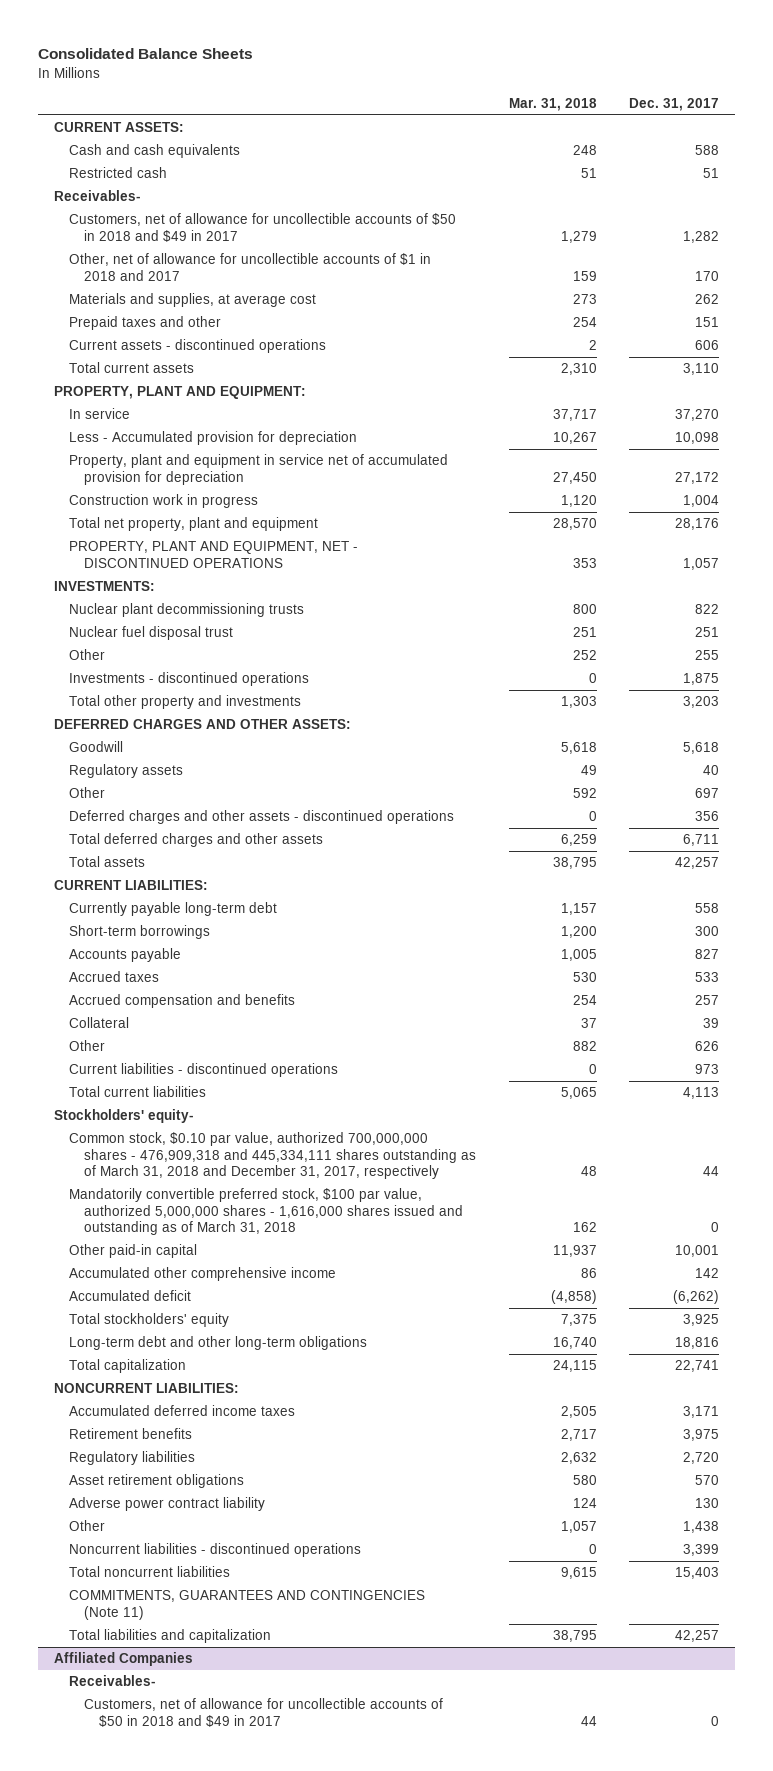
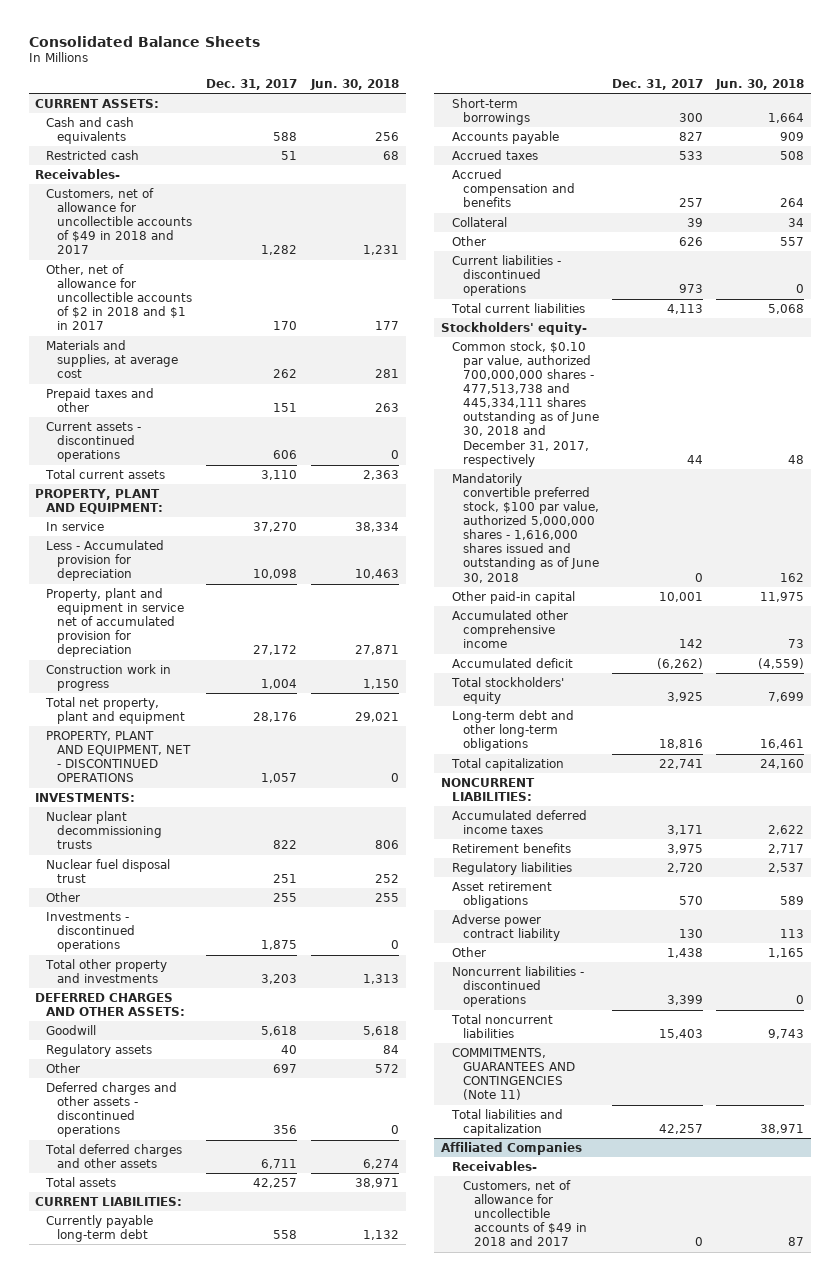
[508,97,597,111] Mar. 31, 2018 -> none
none -> [309,78,399,90] Jun. 30, 2018
[69,213,457,242] Customers, net of allowance for uncollectible accounts of $50 in 2018 and $49 in 2017 -> [46,187,193,255] Customers, net of allowance for uncollectible accounts of $49 in 2018 and 2017
[69,253,432,281] Other, net of allowance for uncollectible accounts of $1 in 2018 and 2017 -> [46,263,193,331] Other, net of allowance for uncollectible accounts of $2 in 2018 and $1 in 2017
[69,1132,477,1180] Common stock, $0.10 par value, authorized 700,000,000 shares - 476,909,318 and 445,334,111 shares outstanding as of March 31, 2018 and December 31, 2017, respectively -> [451,340,599,467] Common stock, $0.10 par value, authorized 700,000,000 shares - 477,513,738 and 445,334,111 shares outstanding as of June 30, 2018 and December 31, 2017, respectively
[69,1188,464,1236] Mandatorily convertible preferred stock, $100 par value, authorized 5,000,000 shares - 1,616,000 shares issued and outstanding as of March 31, 2018 -> [451,472,599,583] Mandatorily convertible preferred stock, $100 par value, authorized 5,000,000 shares - 1,616,000 shares issued and outstanding as of June 30, 2018
[84,1698,444,1727] Customers, net of allowance for uncollectible accounts of $50 in 2018 and $49 in 2017 -> [462,1179,587,1247] Customers, net of allowance for uncollectible accounts of $49 in 2018 and 2017

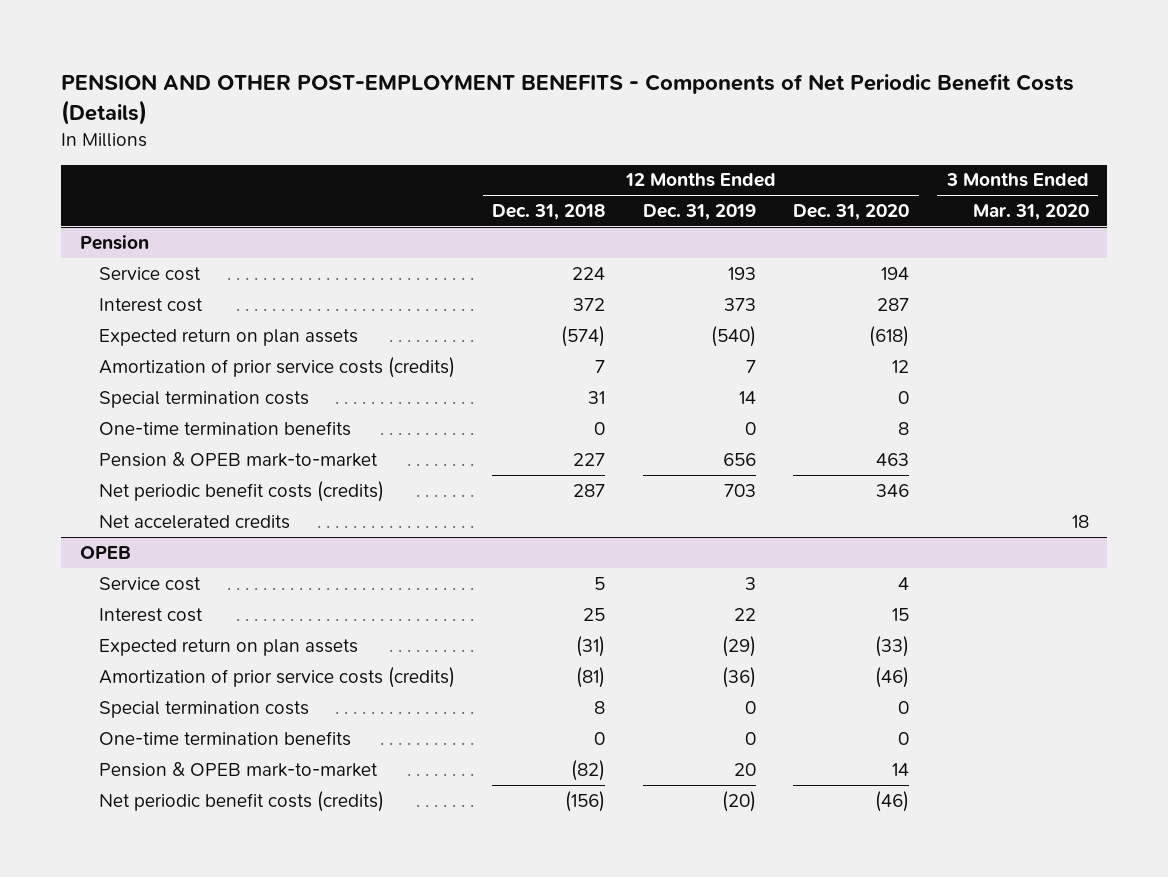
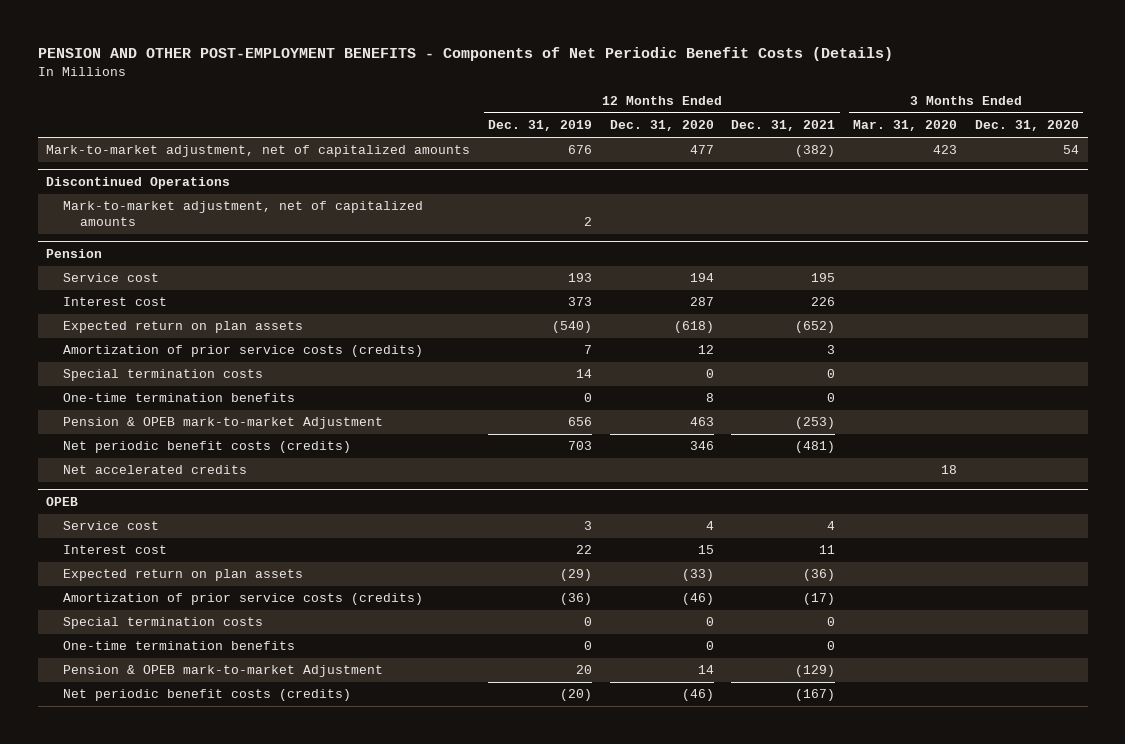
[492,203,606,220] Dec. 31, 2018 -> none
none -> [731,120,836,132] Dec. 31, 2021
none -> [974,120,1079,132] Dec. 31, 2020
none -> [46,145,471,158] Mark-to-market adjustment, net of capitalized amounts
none -> [46,177,231,190] Discontinued Operations
none -> [63,201,424,227] Mark-to-market adjustment, net of capitalized amounts
[98,451,378,467] Pension & OPEB mark-to-market -> [63,417,384,430] Pension & OPEB mark-to-market Adjustment
[98,761,378,777] Pension & OPEB mark-to-market -> [63,665,384,678] Pension & OPEB mark-to-market Adjustment

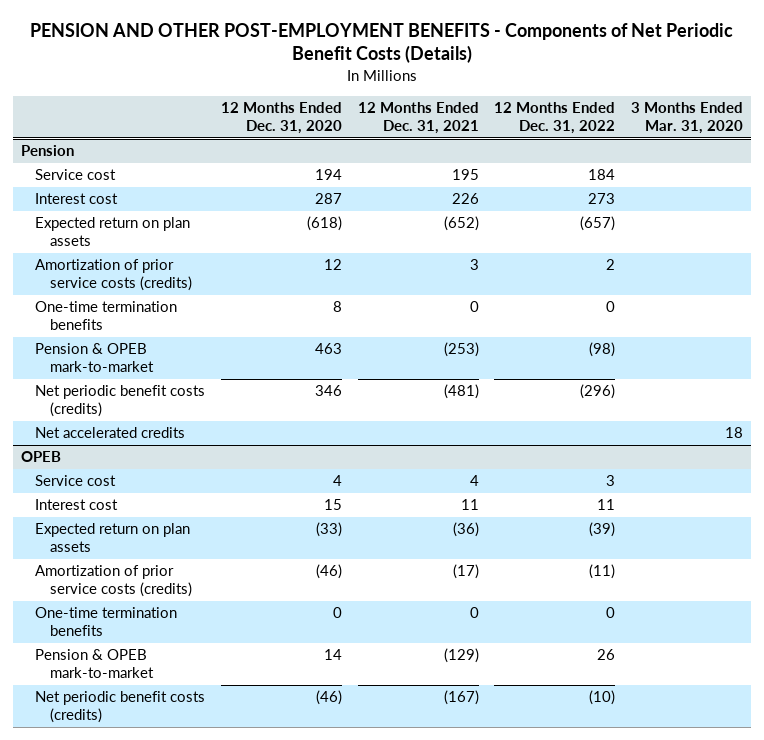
[488,120,593,132] Dec. 31, 2019 -> none
[974,120,1079,132] Dec. 31, 2020 -> none
none -> [494,102,616,135] 12 Months Ended Dec. 31, 2022
[46,145,471,158] Mark-to-market adjustment, net of capitalized amounts -> none
[46,177,231,190] Discontinued Operations -> none
[63,201,424,227] Mark-to-market adjustment, net of capitalized amounts -> none
[63,369,264,382] Special termination costs -> none
[63,417,384,430] Pension & OPEB mark-to-market Adjustment -> [35,343,154,373] Pension & OPEB mark-to-market
[63,617,264,630] Special termination costs -> none
[63,665,384,678] Pension & OPEB mark-to-market Adjustment -> [35,649,154,679] Pension & OPEB mark-to-market

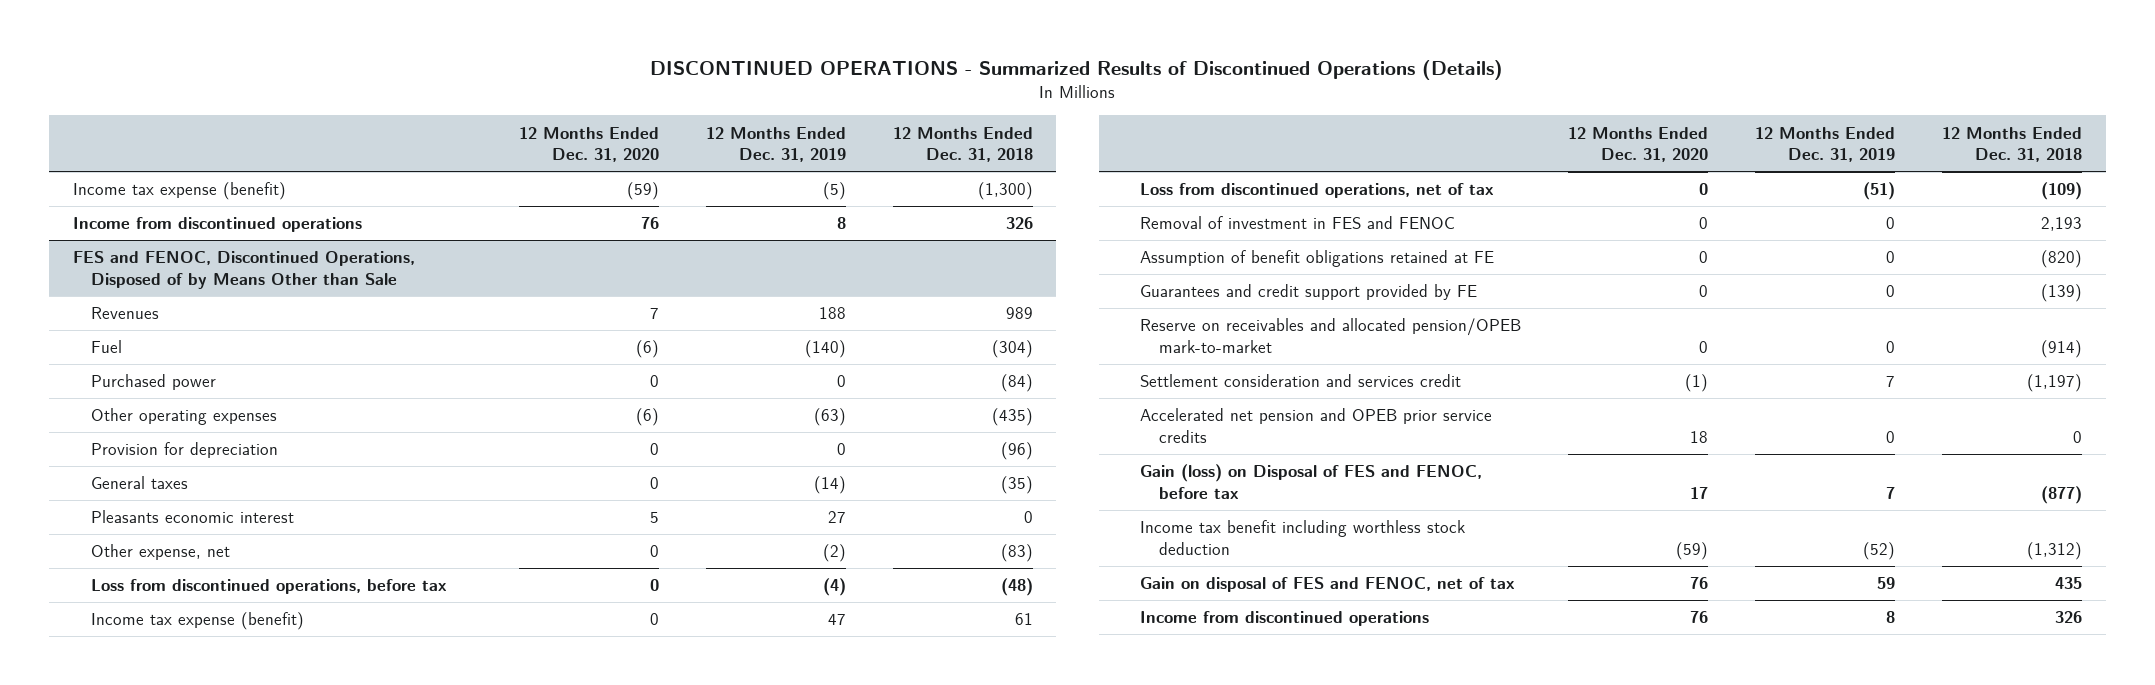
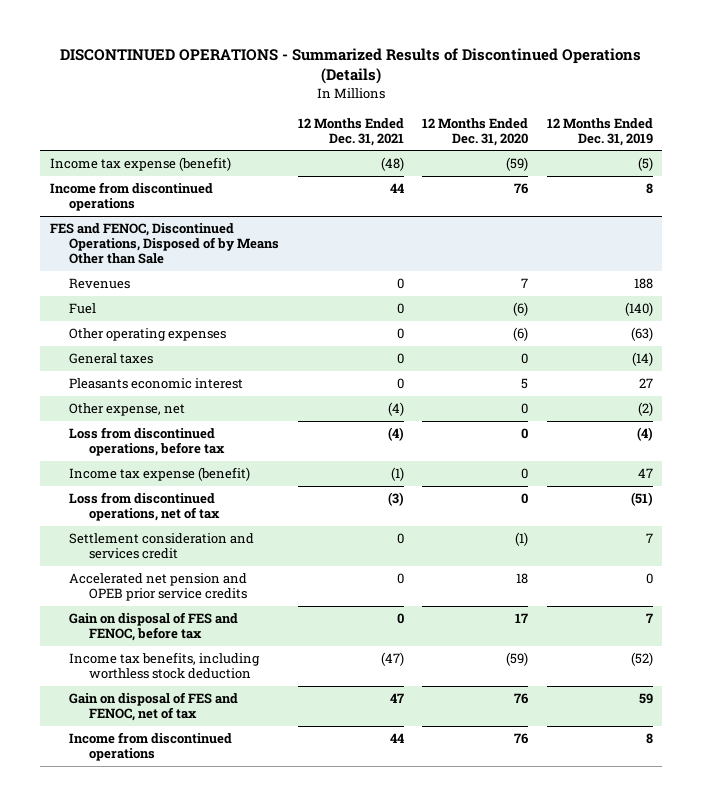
[892,126,1033,163] 12 Months Ended Dec. 31, 2018 -> none
none -> [297,117,404,146] 12 Months Ended Dec. 31, 2021
[90,374,216,391] Purchased power -> none
[90,442,278,459] Provision for depreciation -> none
[1140,216,1456,230] Removal of investment in FES and FENOC -> none
[1140,250,1495,268] Assumption of benefit obligations retained at FE -> none
[1140,284,1478,301] Guarantees and credit support provided by FE -> none
[1140,318,1522,353] Reserve on receivables and allocated pension/OPEB mark-to-market -> none
[1140,464,1483,499] Gain (loss) on Disposal of FES and FENOC, before tax -> [69,612,239,642] Gain on disposal of FES and FENOC, before tax
[1140,520,1466,555] Income tax benefit including worthless stock deduction -> [69,652,261,680] Income tax benefits, including worthless stock deduction

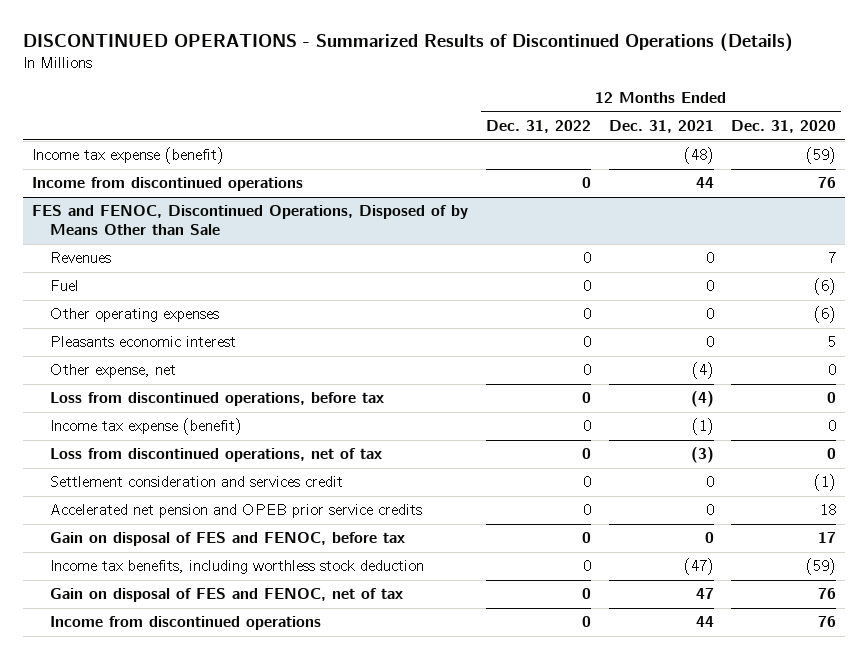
[546,117,653,146] 12 Months Ended Dec. 31, 2019 -> none
none -> [485,119,591,133] Dec. 31, 2022
[69,353,154,365] General taxes -> none

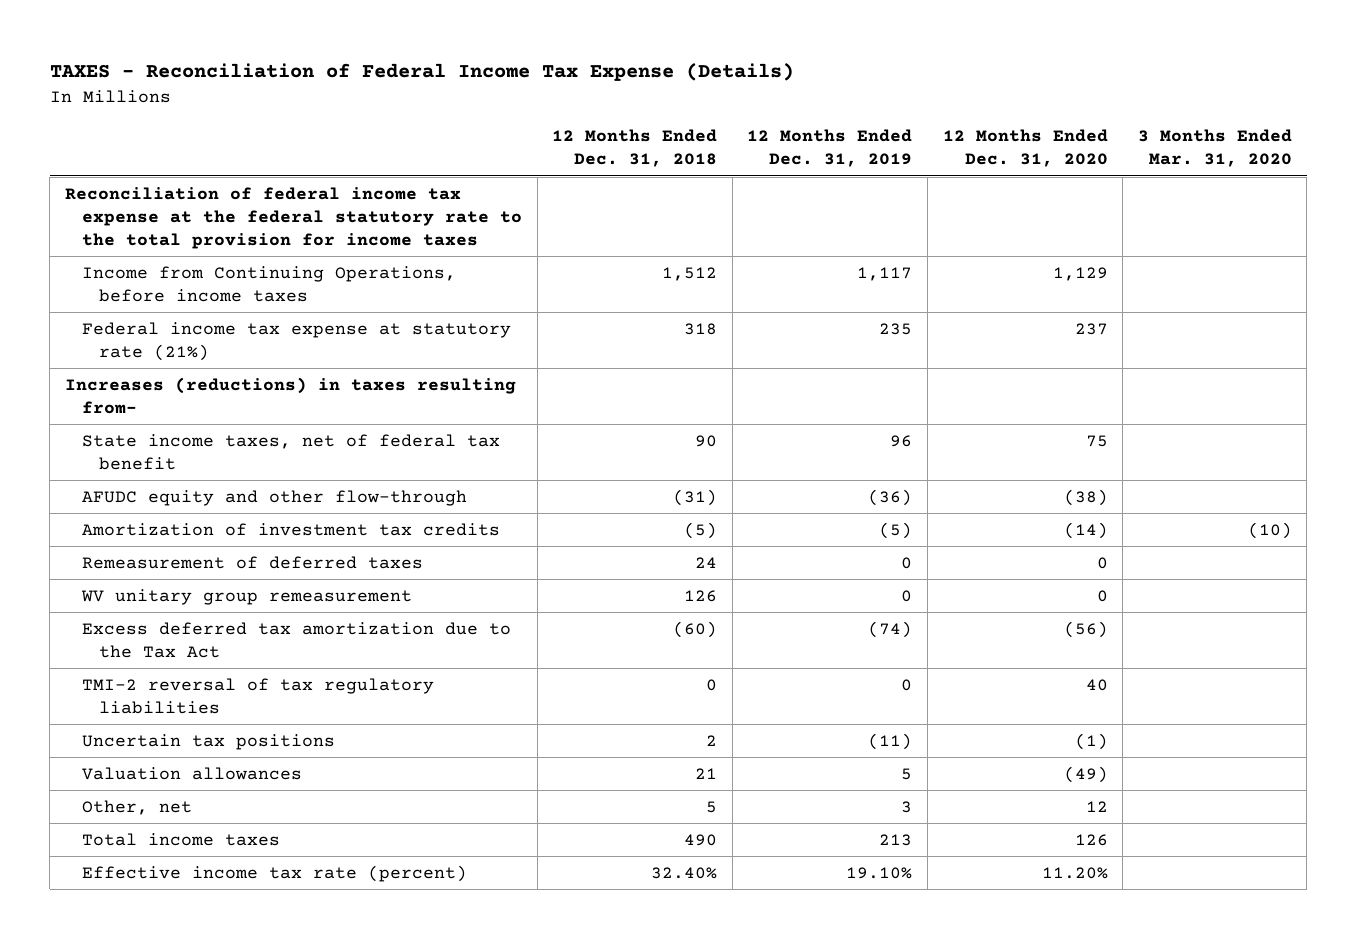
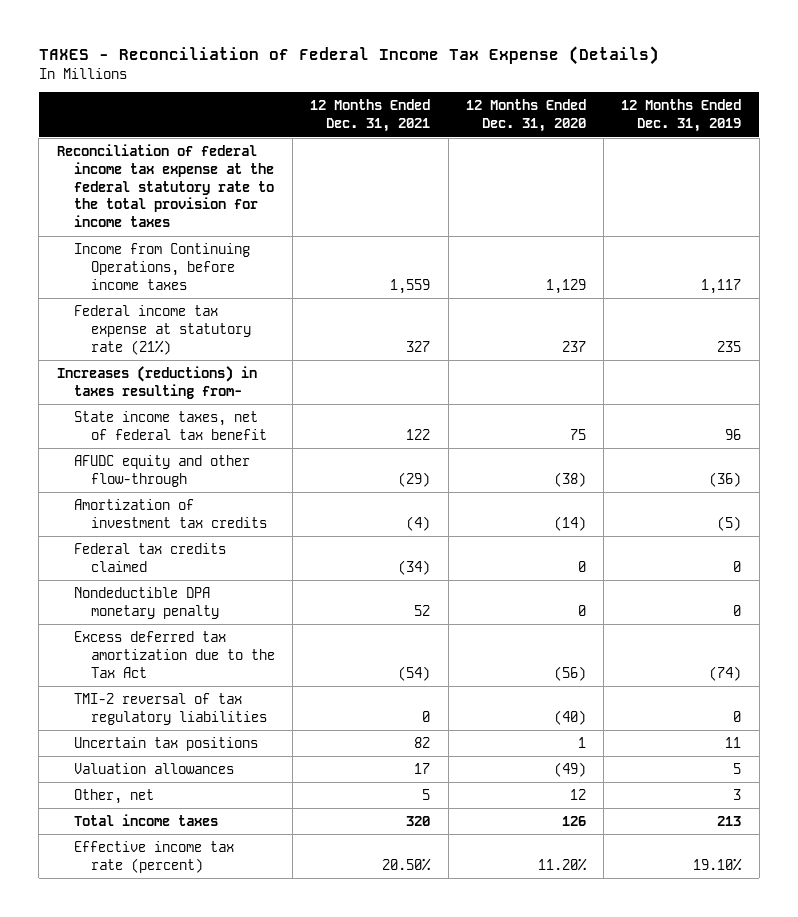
[552,129,718,168] 12 Months Ended Dec. 31, 2018 -> none
[1137,129,1292,168] 3 Months Ended Mar. 31, 2020 -> none
none -> [310,99,431,133] 12 Months Ended Dec. 31, 2021
[81,555,423,569] Remeasurement of deferred taxes -> none
[80,588,412,605] WV unitary group remeasurement -> none
none -> [73,542,226,572] Federal tax credits claimed
none -> [73,586,219,619] Nondeductible DPA monetary penalty
[1085,678,1108,691] 40 -> [553,709,586,725] (40)
[868,732,913,750] (11) -> [725,736,742,748] 11
[1074,732,1108,750] (1) -> [577,736,586,748] 1

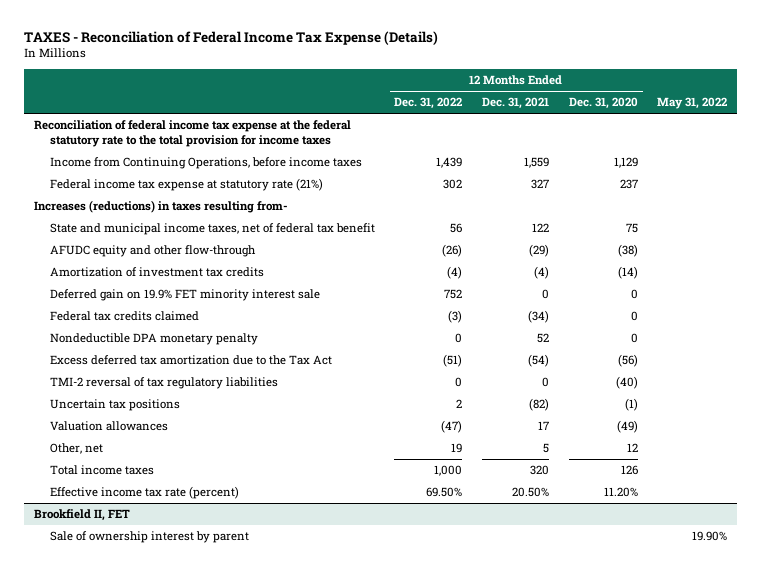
[621,99,742,133] 12 Months Ended Dec. 31, 2019 -> none
none -> [394,97,463,110] Dec. 31, 2022
none -> [657,97,728,110] May 31, 2022
[73,410,267,440] State income taxes, net of federal tax benefit -> [49,223,375,236] State and municipal income taxes, net of federal tax benefit
none -> [49,289,320,302] Deferred gain on 19.9% FET minority interest sale
[414,736,431,748] 82 -> [529,398,550,412] (82)
[577,736,586,748] 1 -> [624,398,638,412] (1)
none -> [33,509,130,522] Brookfield II, FET
none -> [49,531,249,544] Sale of ownership interest by parent

